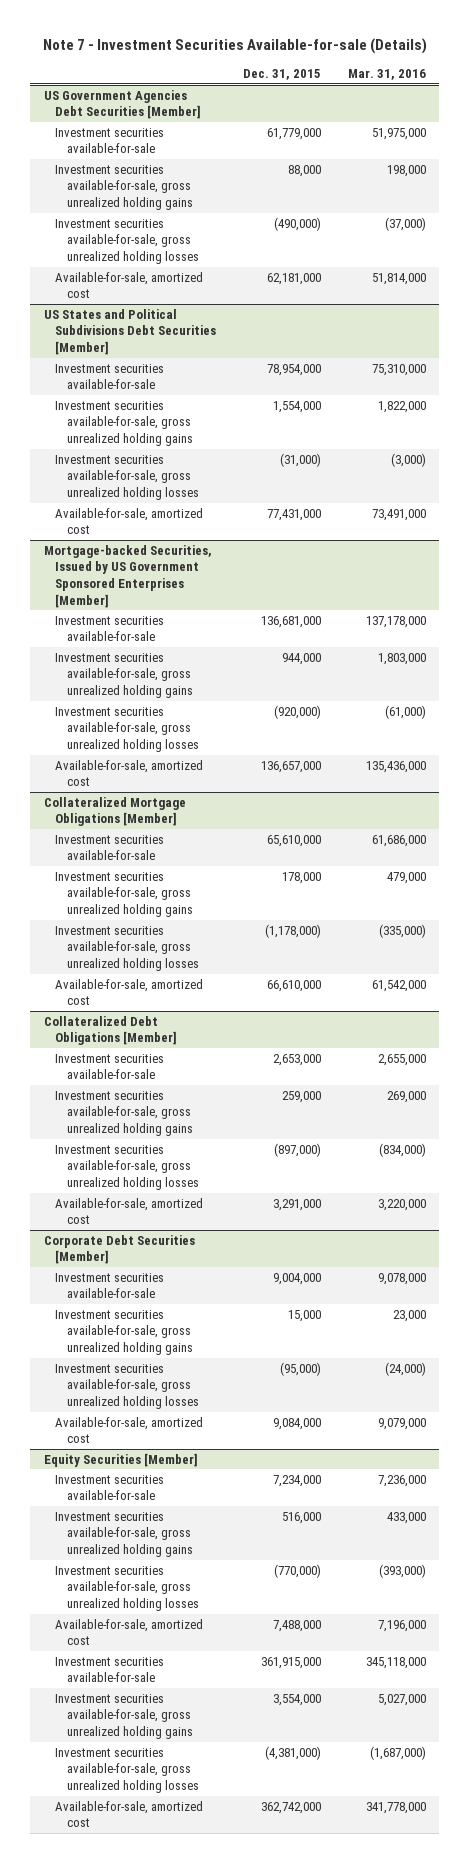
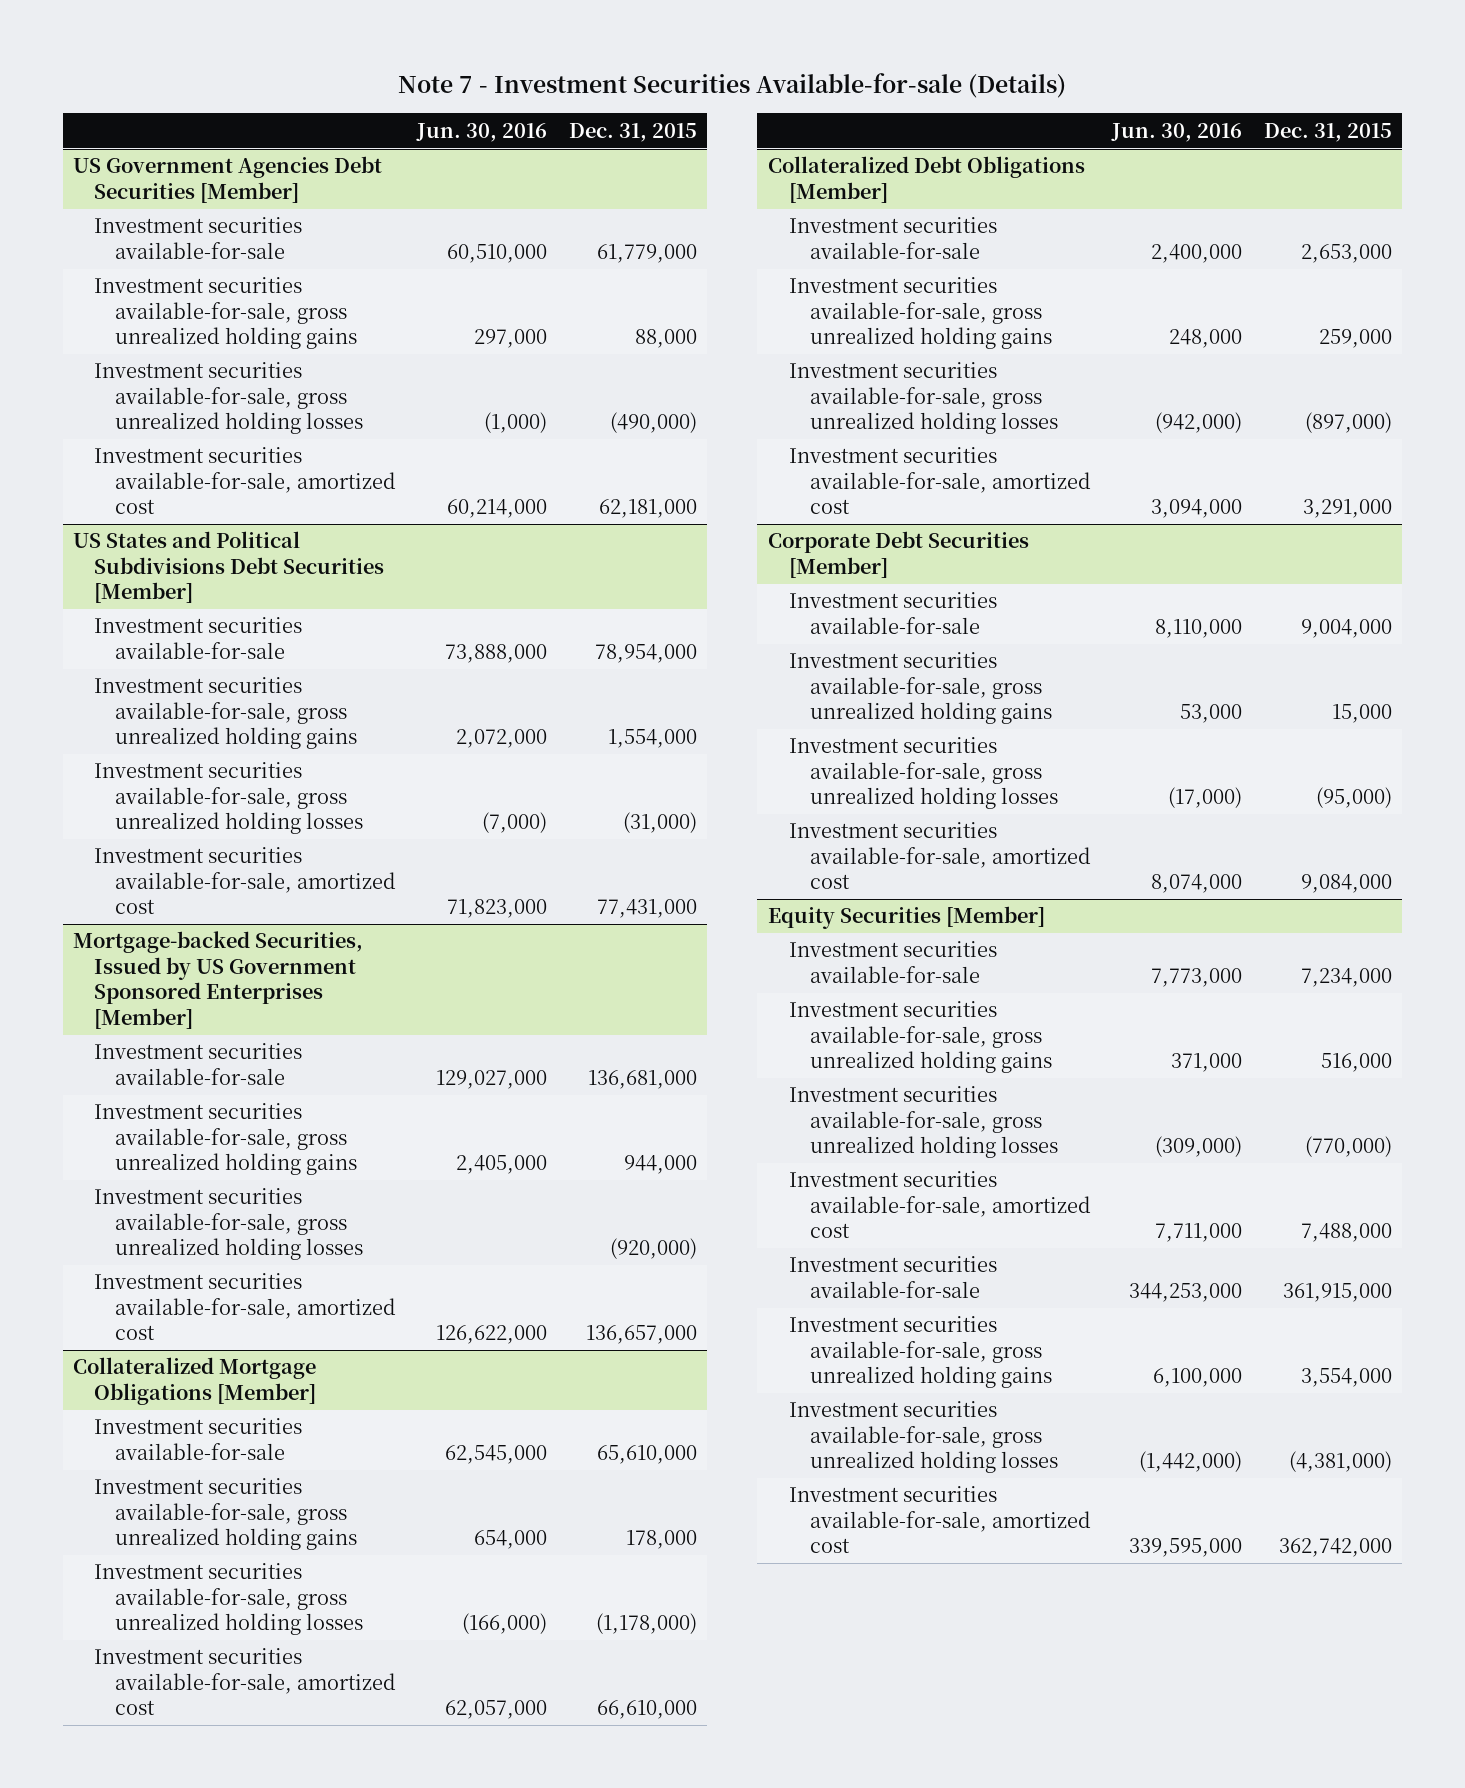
[347,69,426,81] Mar. 31, 2016 -> none
none -> [416,122,548,142] Jun. 30, 2016
[55,271,204,299] Available-for-sale, amortized cost -> [94,447,396,515] Investment securities available-for-sale, amortized cost
[55,507,204,535] Available-for-sale, amortized cost -> [94,847,396,915] Investment securities available-for-sale, amortized cost
[55,759,204,787] Available-for-sale, amortized cost -> [94,1273,396,1341] Investment securities available-for-sale, amortized cost
[55,978,204,1006] Available-for-sale, amortized cost -> [94,1648,396,1716] Investment securities available-for-sale, amortized cost
[55,1197,204,1225] Available-for-sale, amortized cost -> [788,447,1091,515] Investment securities available-for-sale, amortized cost
[55,1416,204,1444] Available-for-sale, amortized cost -> [788,822,1091,890] Investment securities available-for-sale, amortized cost
[55,1618,204,1646] Available-for-sale, amortized cost -> [788,1171,1091,1239] Investment securities available-for-sale, amortized cost
[55,1800,204,1828] Available-for-sale, amortized cost -> [788,1486,1091,1554] Investment securities available-for-sale, amortized cost

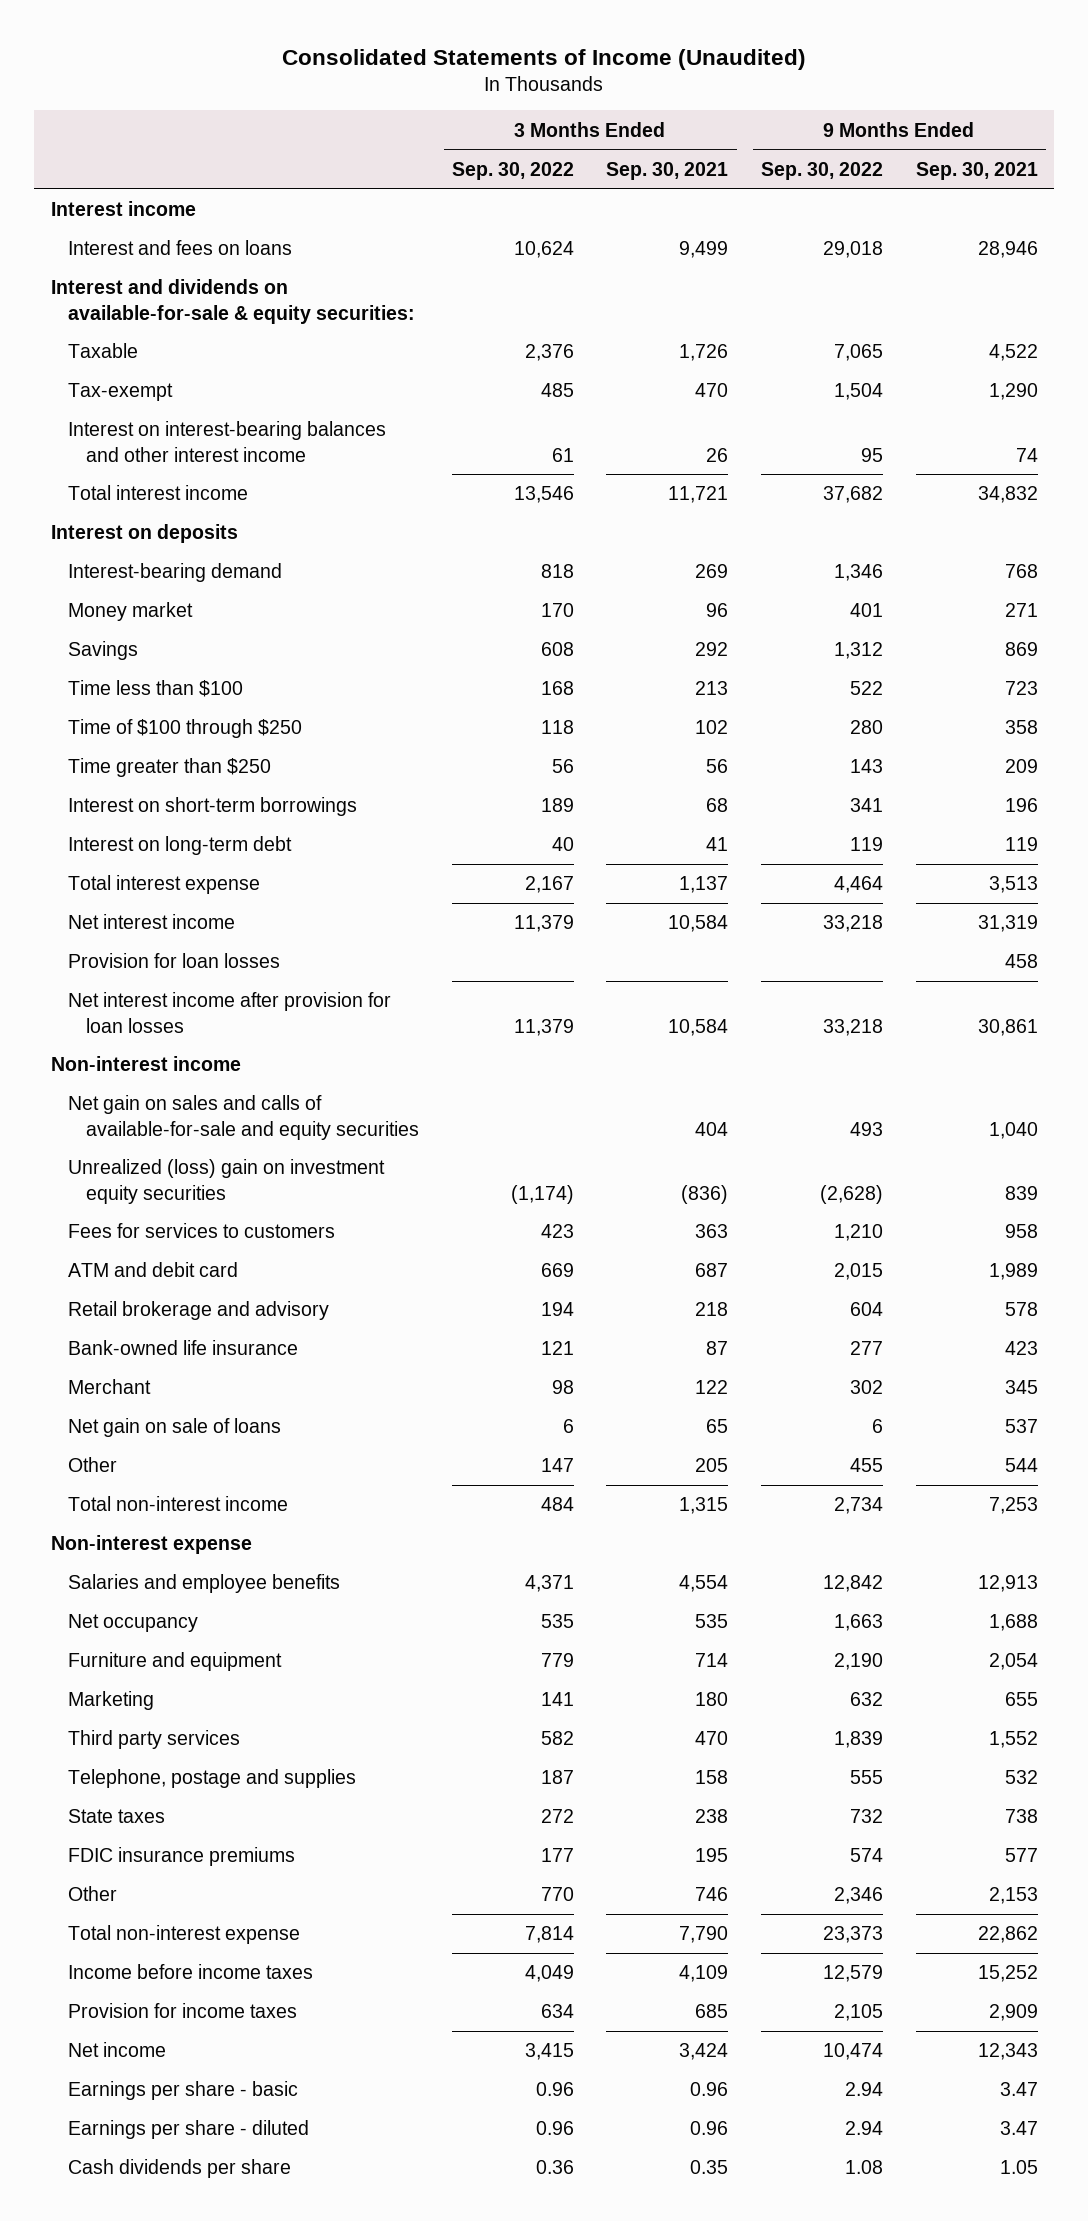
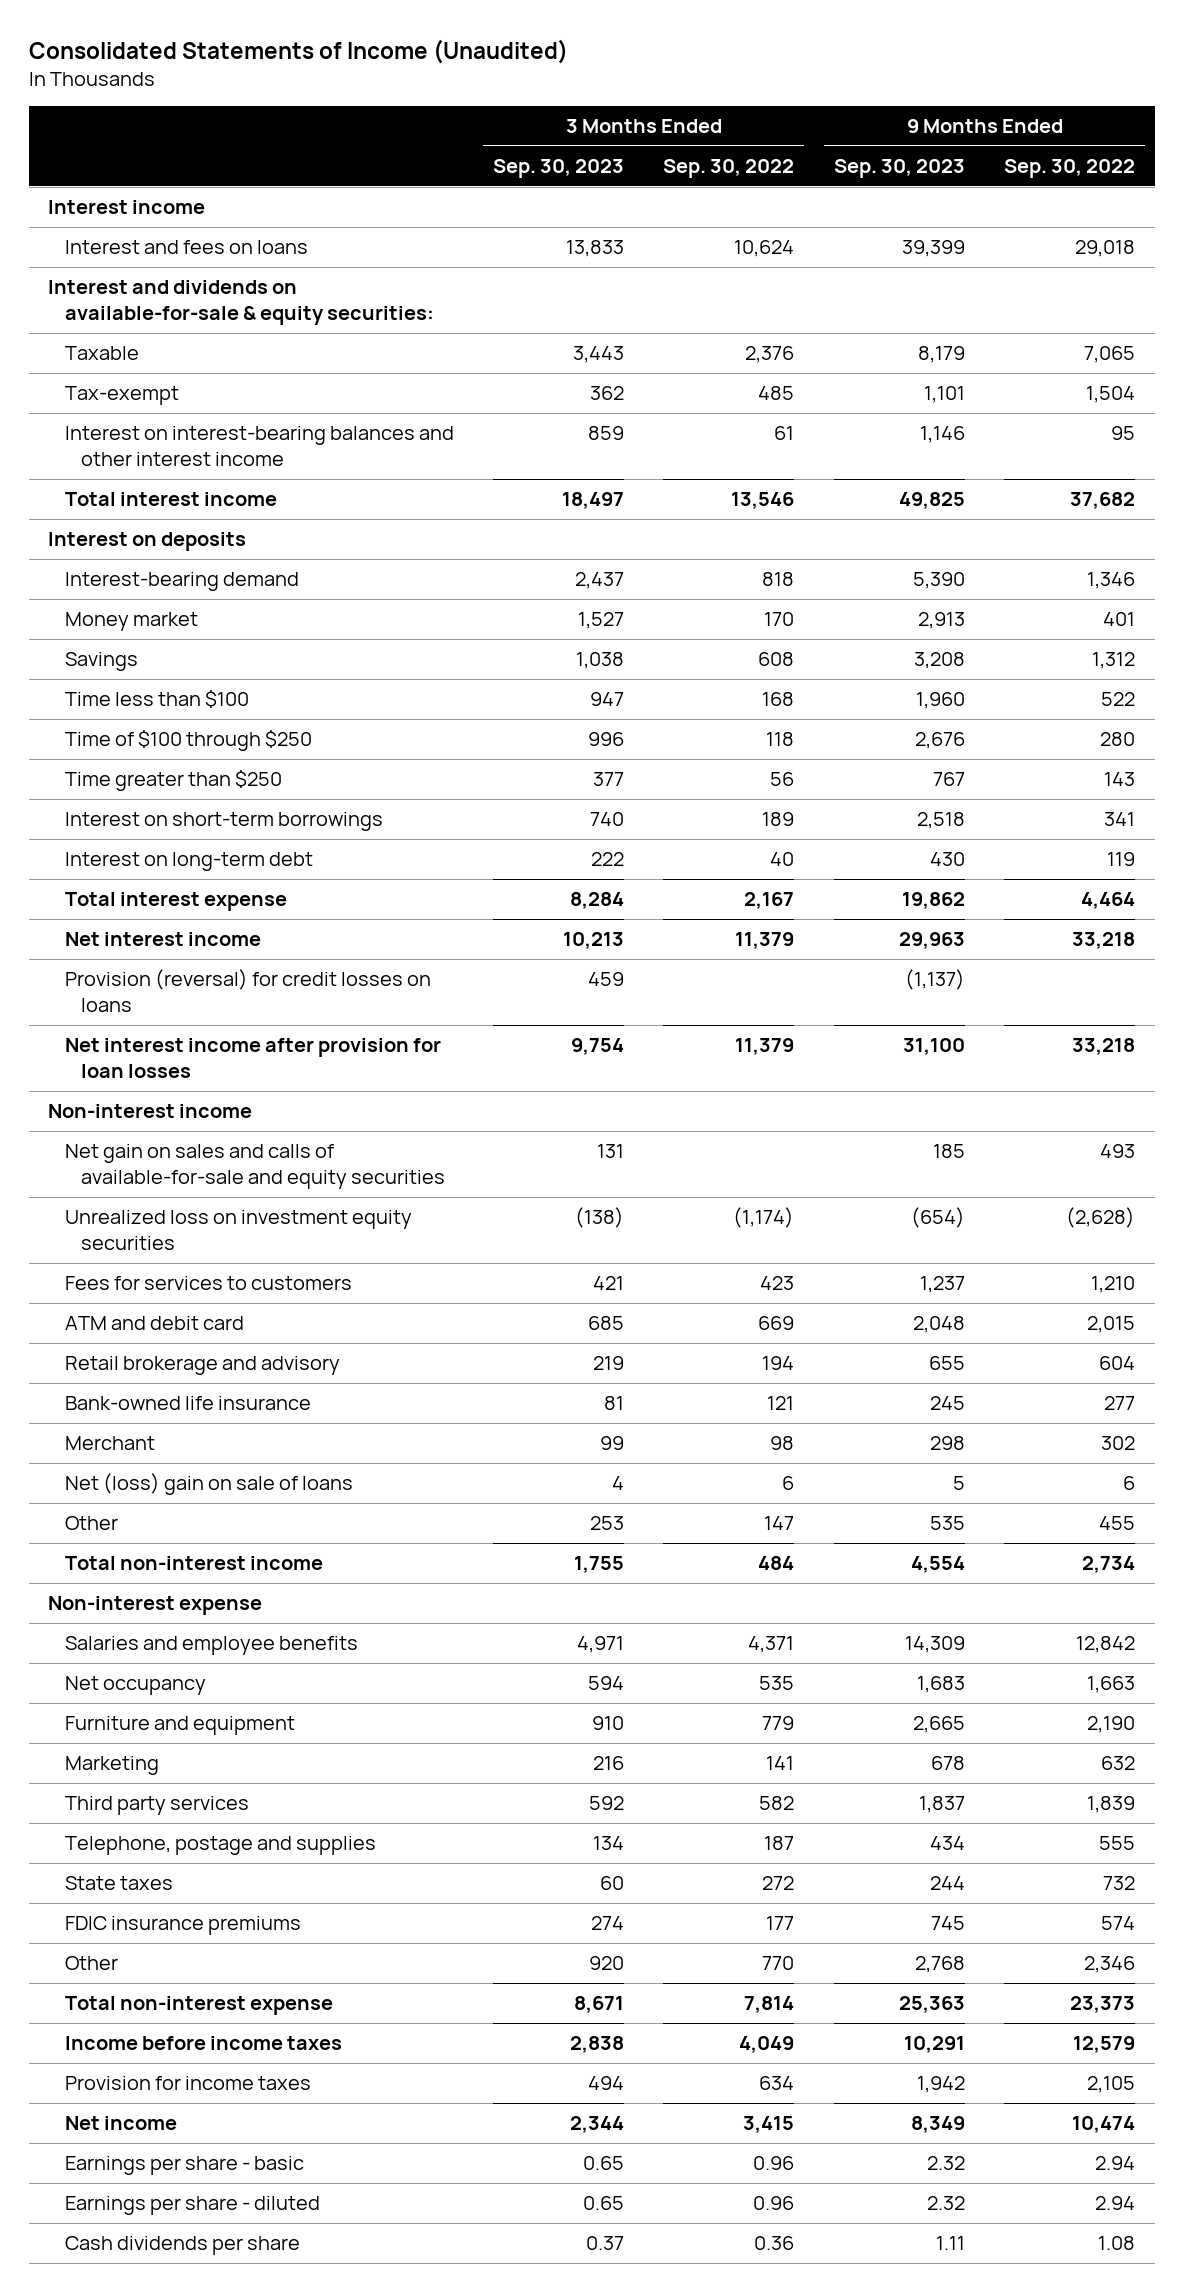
[606,161,729,180] Sep. 30, 2021 -> none
[915,161,1038,180] Sep. 30, 2021 -> none
none -> [492,159,624,179] Sep. 30, 2023
none -> [833,159,965,179] Sep. 30, 2023
[68,953,281,969] Provision for loan losses -> [64,969,431,1012] Provision (reversal) for credit losses on loans
[68,1159,386,1204] Unrealized (loss) gain on investment equity securities -> [64,1210,412,1250] Unrealized loss on investment equity securities
[68,1418,282,1438] Net gain on sale of loans -> [64,1473,353,1496] Net (loss) gain on sale of loans

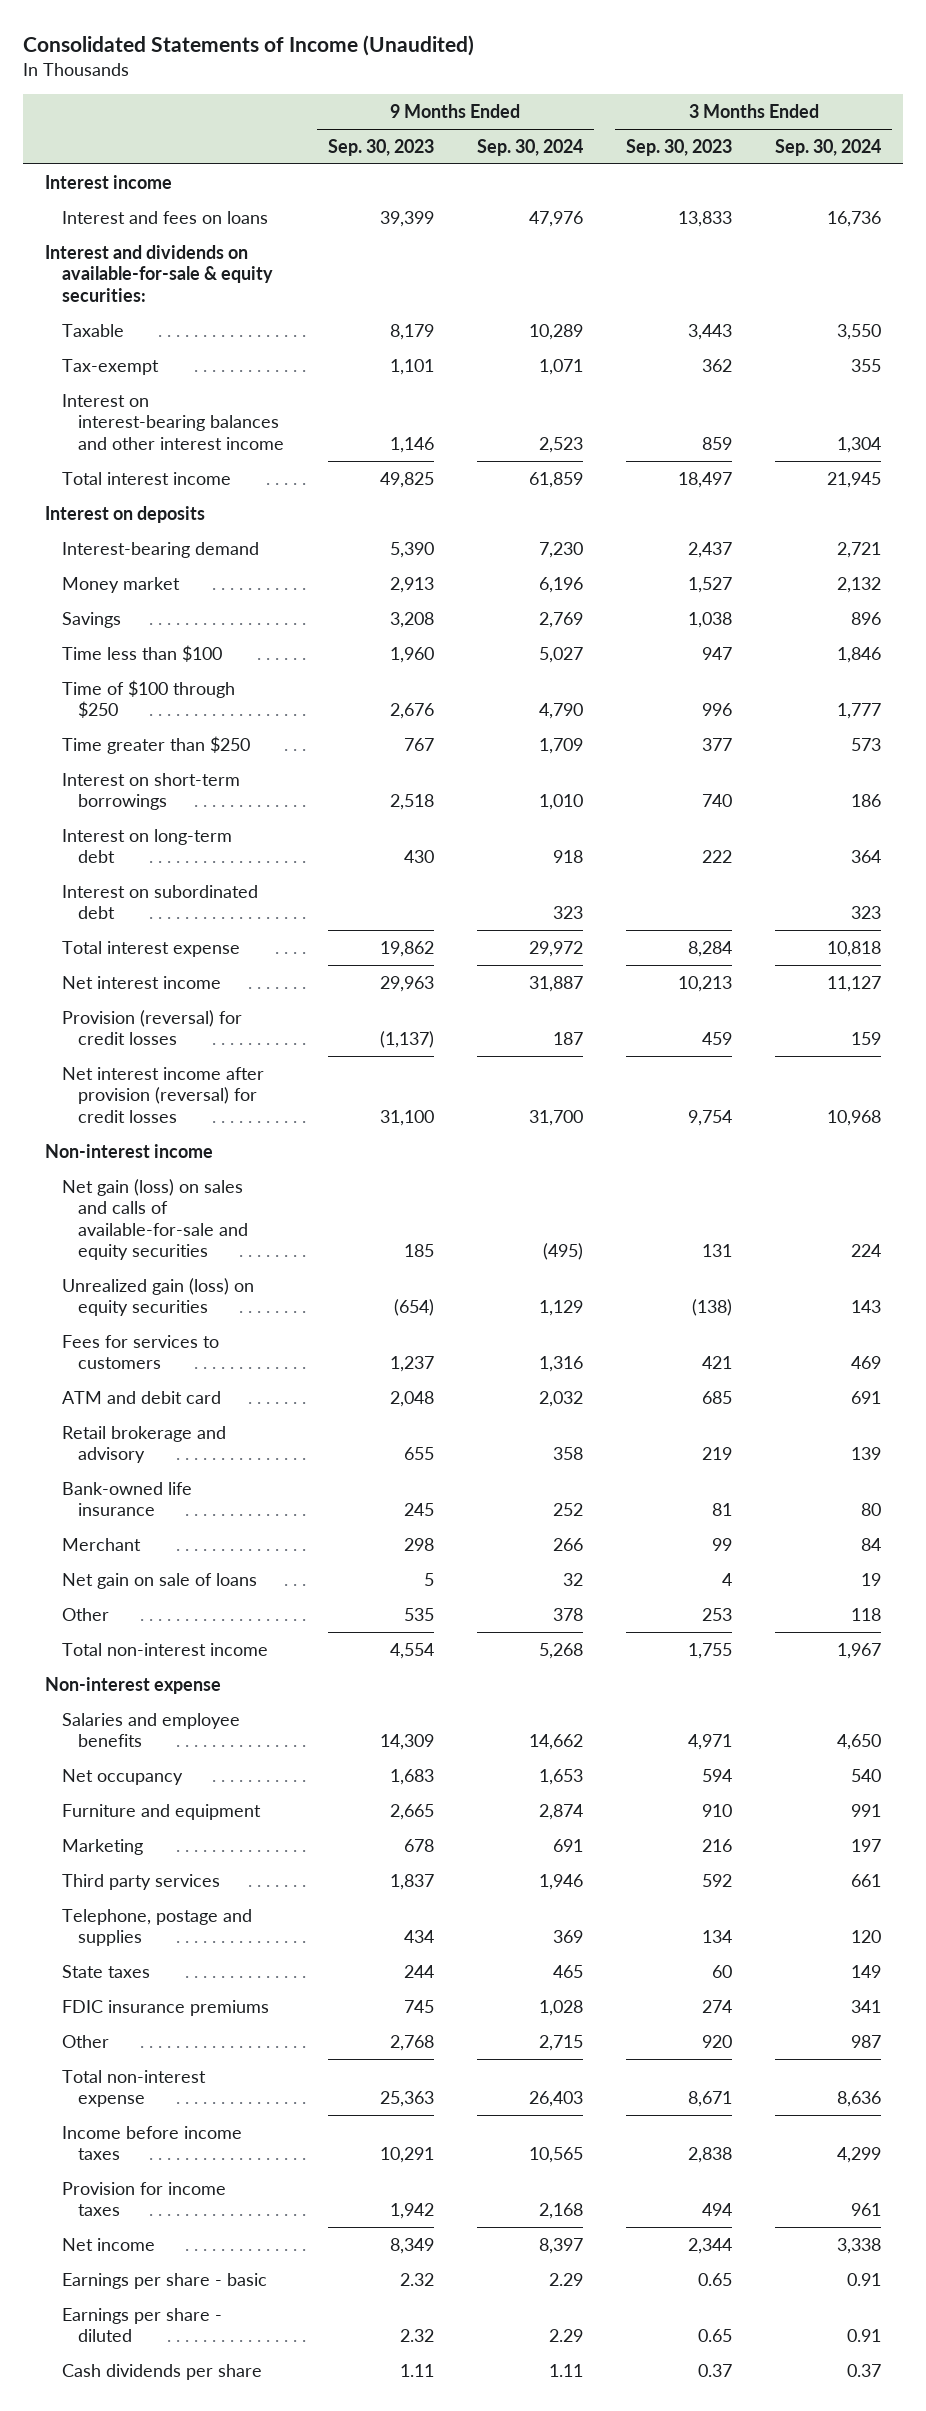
[663,159,795,179] Sep. 30, 2022 -> none
[1004,159,1136,179] Sep. 30, 2022 -> none
none -> [476,138,583,156] Sep. 30, 2024
none -> [775,138,882,156] Sep. 30, 2024
none -> [61,884,258,920] Interest on subordinated debt
[64,969,431,1012] Provision (reversal) for credit losses on loans -> [61,1009,242,1046] Provision (reversal) for credit losses
[64,1038,441,1078] Net interest income after provision for loan losses -> [61,1066,264,1123] Net interest income after provision (reversal) for credit losses
[64,1144,445,1189] Net gain on sales and calls of available-for-sale and equity securities -> [61,1178,249,1261] Net gain (loss) on sales and calls of available-for-sale and equity securities
[64,1210,412,1250] Unrealized loss on investment equity securities -> [61,1277,254,1317] Unrealized gain (loss) on equity securities
[64,1473,353,1496] Net (loss) gain on sale of loans -> [61,1572,257,1589] Net gain on sale of loans

